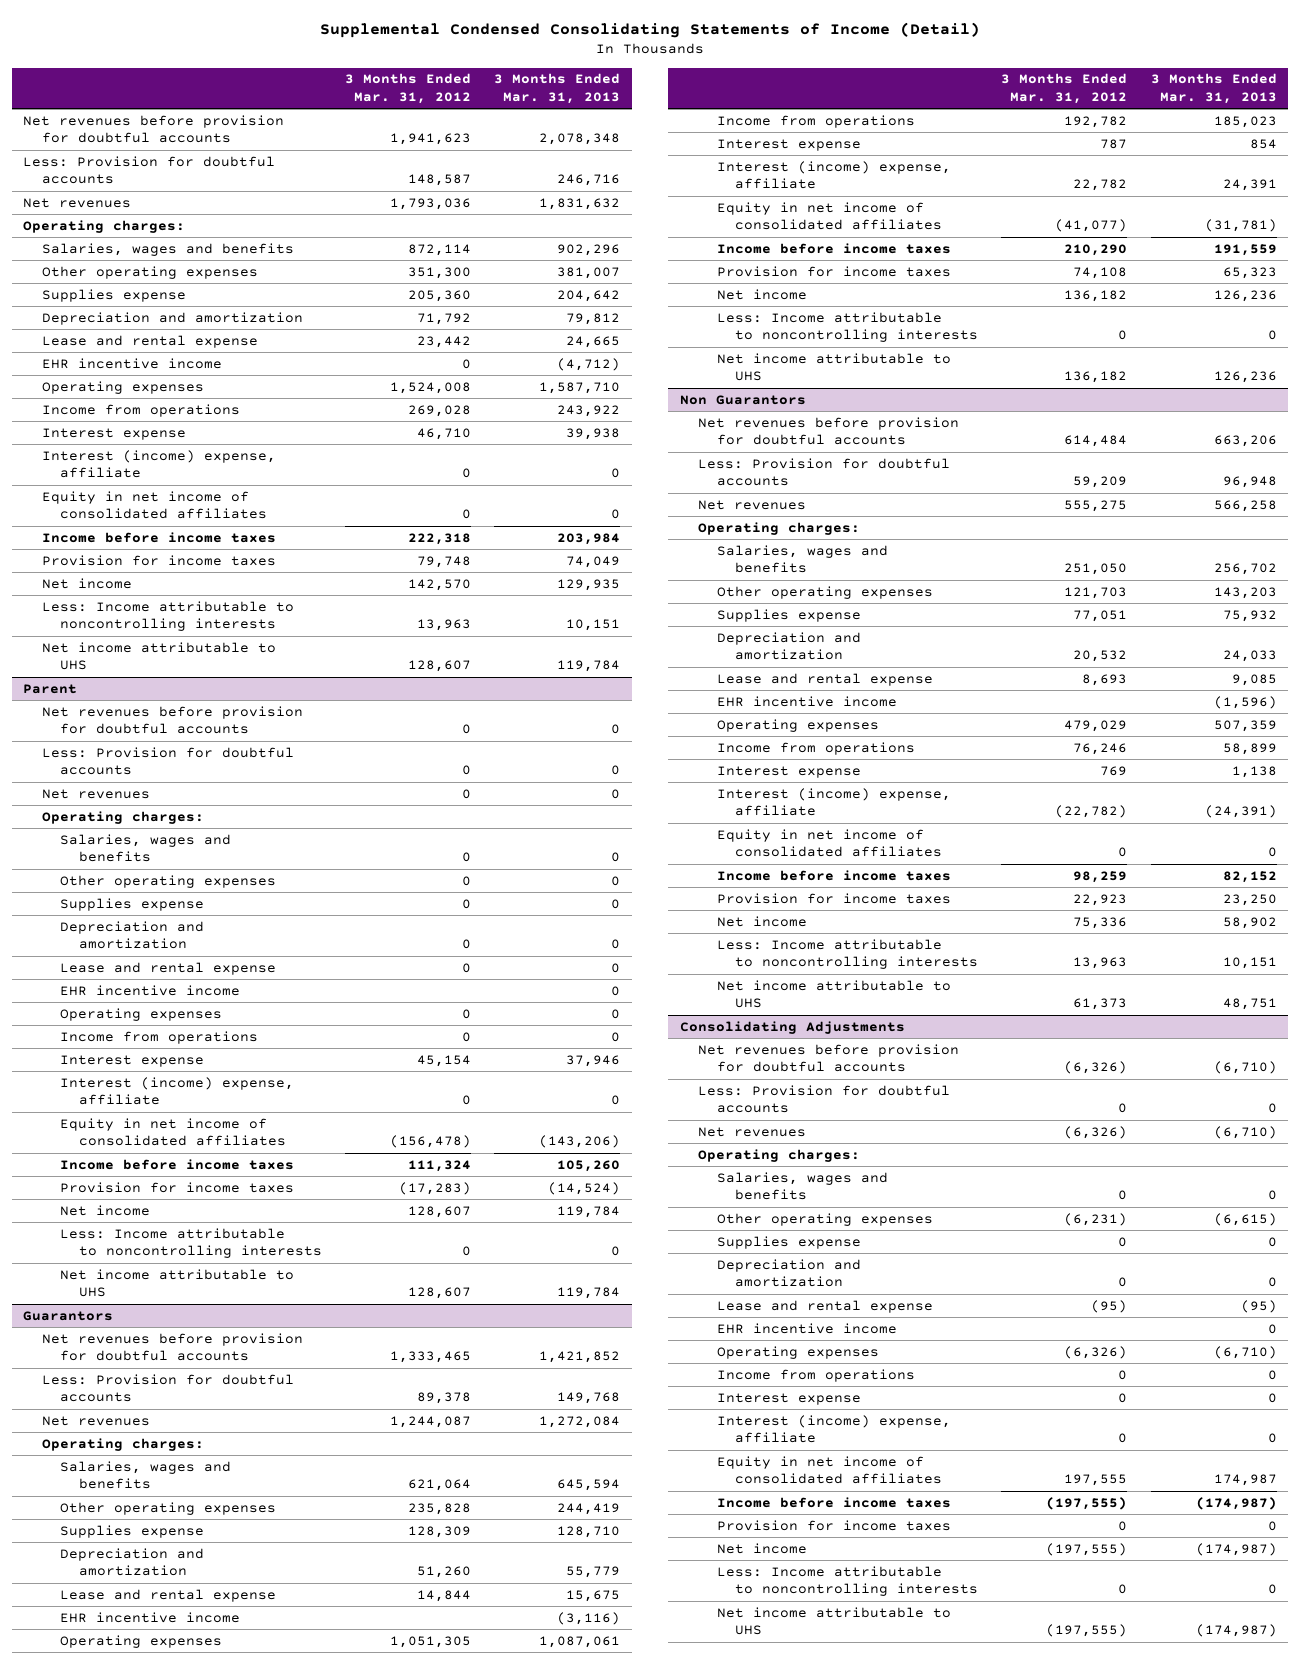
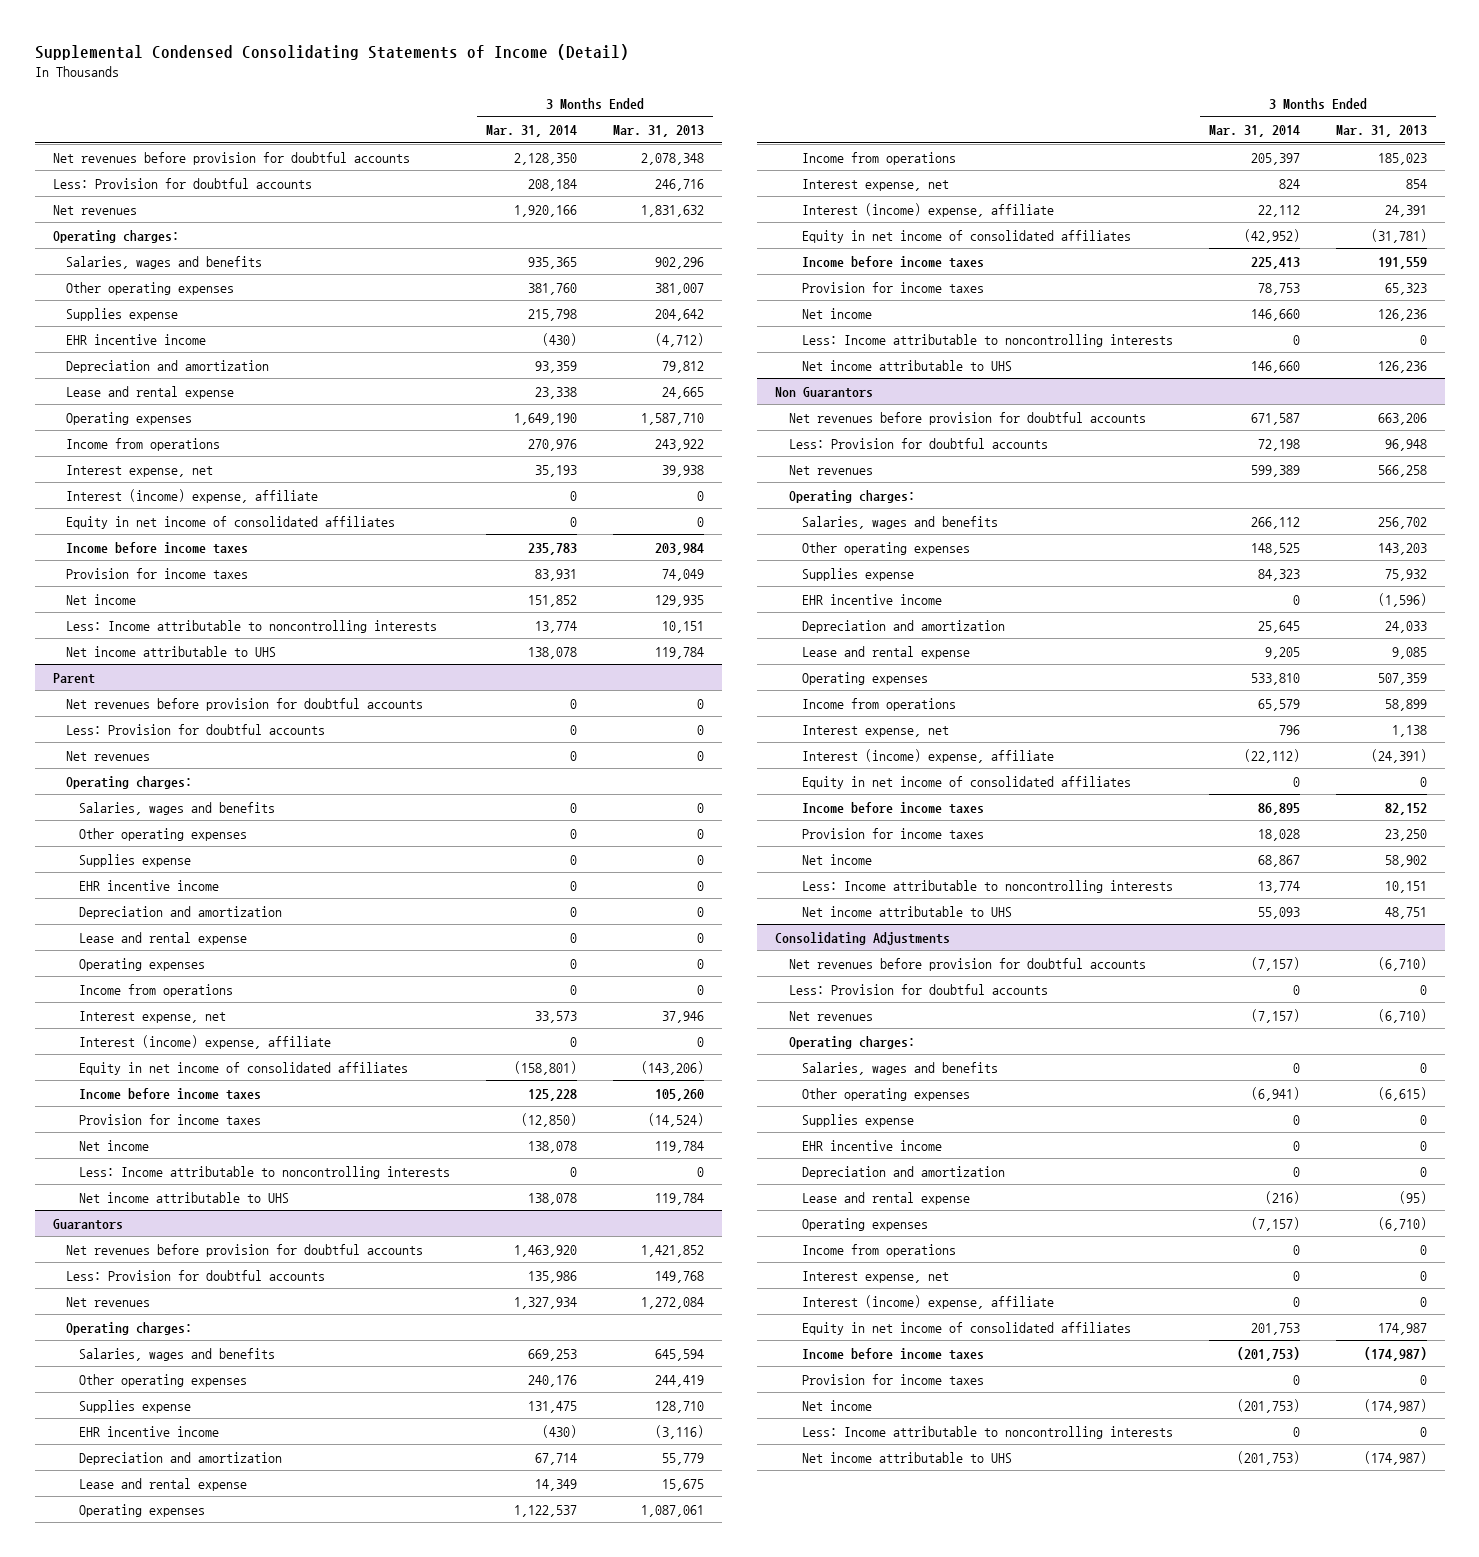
[345,73,472,105] 3 Months Ended Mar. 31, 2012 -> none
none -> [486,125,578,138] Mar. 31, 2014
[41,357,222,369] EHR incentive income -> [65,333,206,345] EHR incentive income
[41,427,186,440] Interest expense -> [65,464,213,477] Interest expense, net
[60,984,241,996] EHR incentive income -> [79,879,220,891] EHR incentive income
[60,1054,205,1067] Interest expense -> [79,1010,227,1023] Interest expense, net
[60,1611,241,1623] EHR incentive income -> [79,1425,220,1437] EHR incentive income
[716,138,861,151] Interest expense -> [802,178,950,191] Interest expense, net
[716,695,897,707] EHR incentive income -> [802,593,943,605] EHR incentive income
[716,765,861,778] Interest expense -> [802,724,950,737] Interest expense, net
[716,1322,897,1334] EHR incentive income -> [802,1139,943,1151] EHR incentive income
[716,1392,861,1405] Interest expense -> [802,1270,950,1283] Interest expense, net

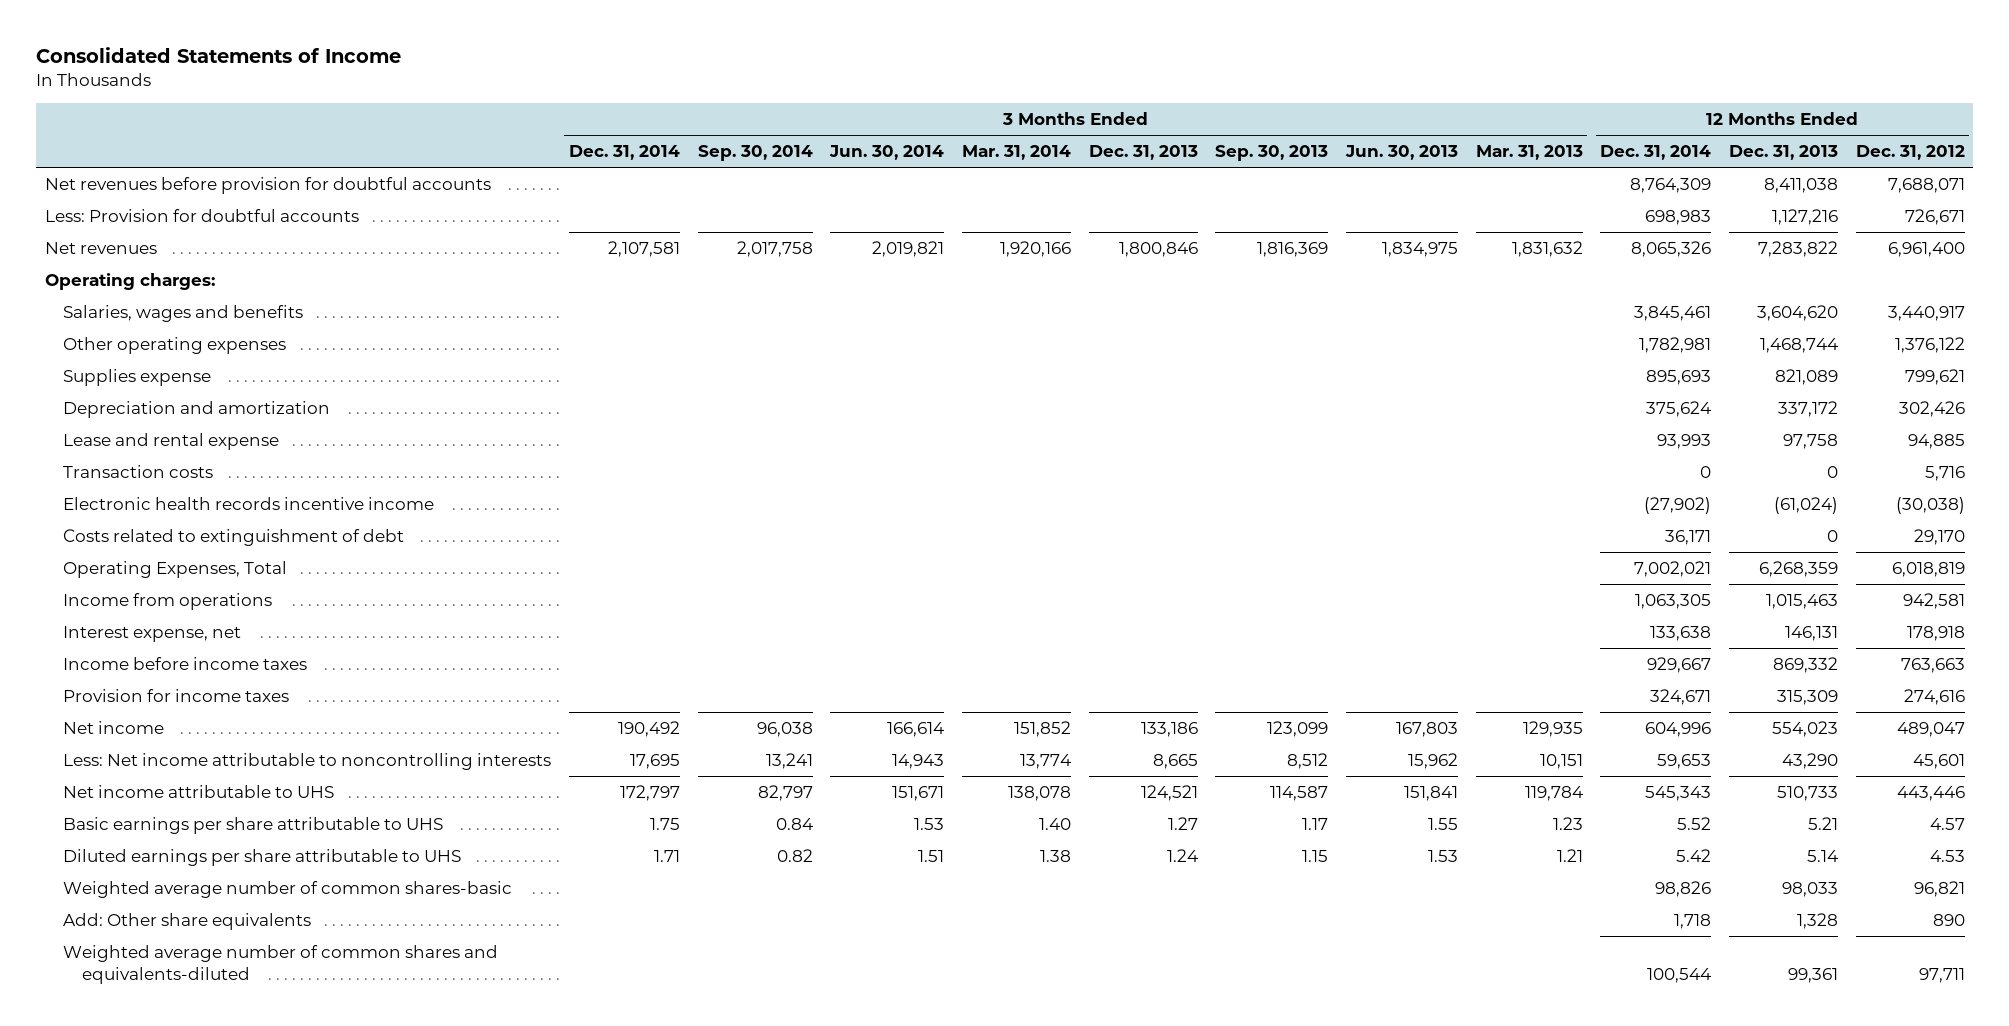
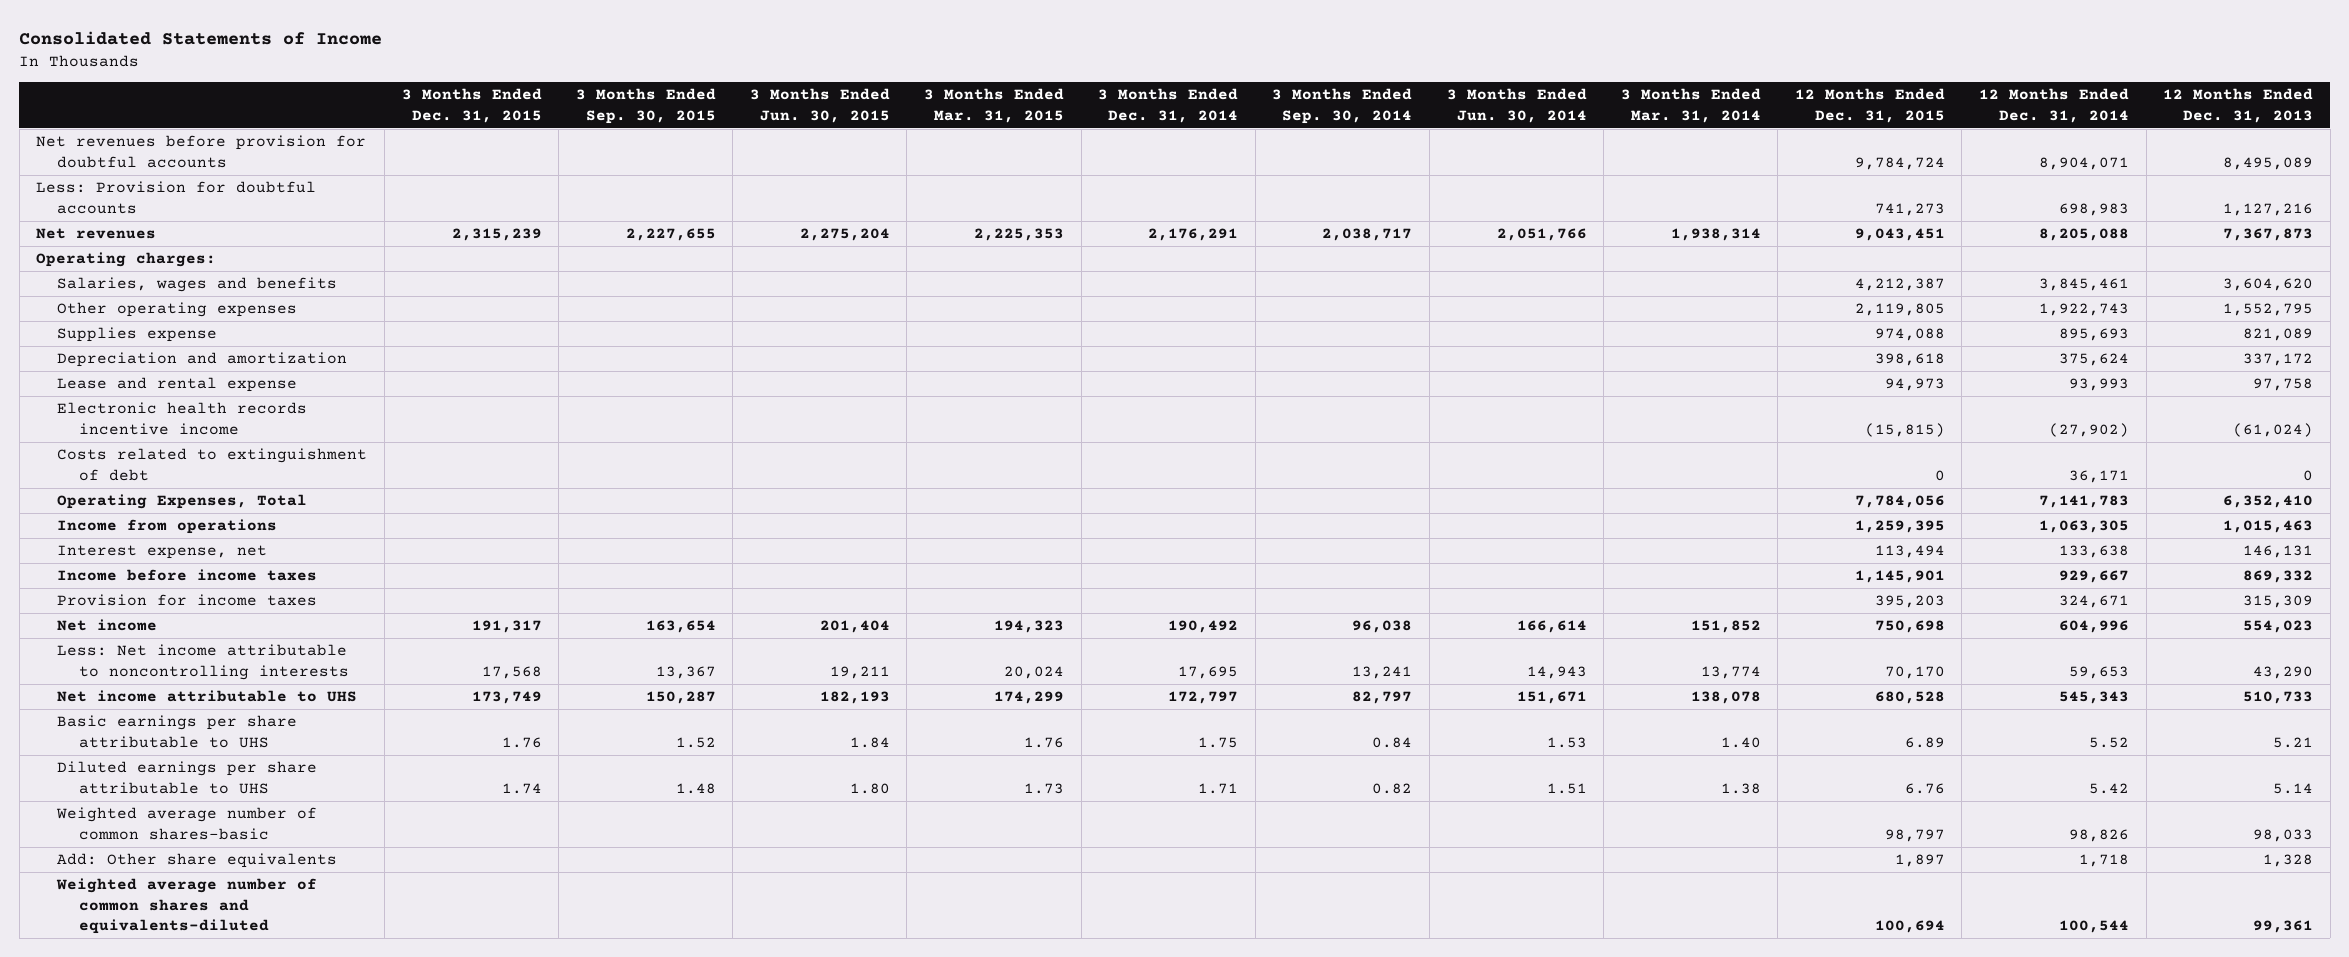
[1088,145,1198,161] Dec. 31, 2013 -> none
[1215,145,1329,162] Sep. 30, 2013 -> none
[1344,145,1458,161] Jun. 30, 2013 -> none
[1475,145,1583,161] Mar. 31, 2013 -> none
[1855,145,1965,161] Dec. 31, 2012 -> none
none -> [401,88,542,124] 3 Months Ended Dec. 31, 2015
none -> [575,88,716,125] 3 Months Ended Sep. 30, 2015
none -> [749,88,890,124] 3 Months Ended Jun. 30, 2015
none -> [924,88,1065,124] 3 Months Ended Mar. 31, 2015
none -> [1794,88,1945,124] 12 Months Ended Dec. 31, 2015
[1630,178,1712,194] 8,764,309 -> [2038,156,2129,170] 8,904,071
[1763,178,1838,194] 8,411,038 -> [2223,156,2314,170] 8,495,089
[607,241,680,258] 2,107,581 -> [1148,228,1239,242] 2,176,291
[736,241,813,258] 2,017,758 -> [1322,228,1413,242] 2,038,717
[872,241,945,258] 2,019,821 -> [1496,228,1587,242] 2,051,766
[999,241,1071,258] 1,920,166 -> [1670,228,1761,242] 1,938,314
[1631,241,1712,258] 8,065,326 -> [2038,228,2129,242] 8,205,088
[1757,241,1838,258] 7,283,822 -> [2223,228,2314,242] 7,367,873
[1639,337,1712,354] 1,782,981 -> [2038,303,2129,317] 1,922,743
[1759,338,1838,354] 1,468,744 -> [2223,303,2314,317] 1,552,795
[63,465,214,479] Transaction costs -> none
[1634,561,1712,578] 7,002,021 -> [2038,495,2129,509] 7,141,783
[1758,561,1838,578] 6,268,359 -> [2223,495,2314,509] 6,352,410

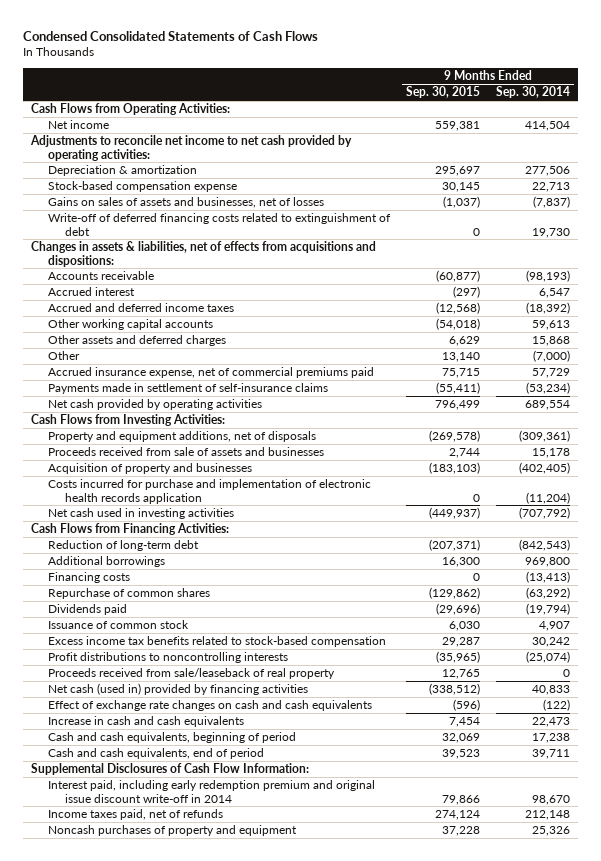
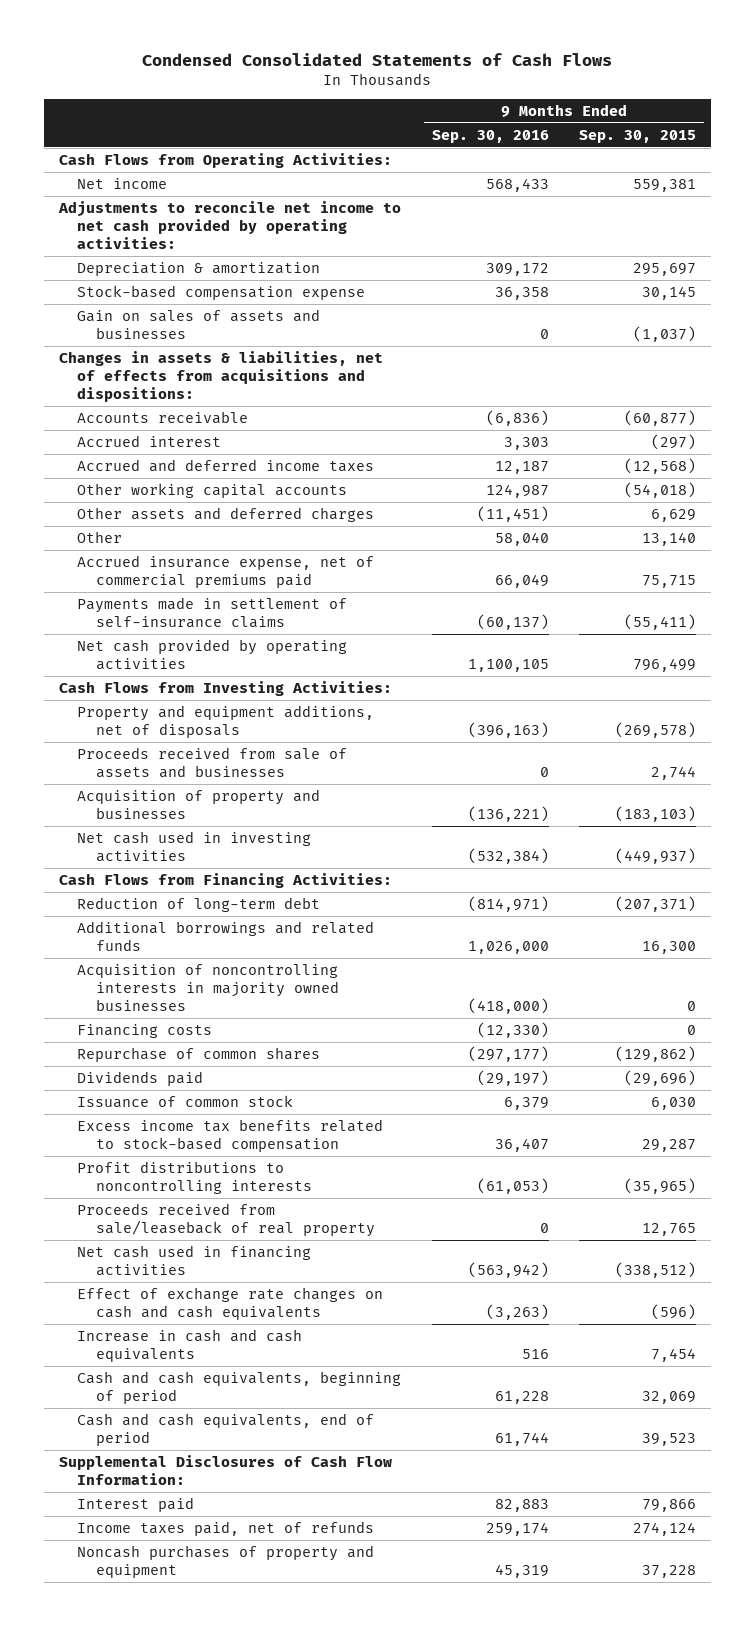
[495,86,570,99] Sep. 30, 2014 -> none
none -> [431,129,549,143] Sep. 30, 2016
[47,213,391,236] Write-off of deferred financing costs related to extinguishment of debt -> none
[47,197,324,209] Gains on sales of assets and businesses, net of losses -> [77,308,321,339] Gain on sales of assets and businesses
[47,479,371,504] Costs incurred for purchase and implementation of electronic health records application -> none
[47,556,165,568] Additional borrowings -> [77,920,375,951] Additional borrowings and related funds
none -> [77,963,340,1012] Acquisition of noncontrolling interests in majority owned businesses
[47,683,308,696] Net cash (used in) provided by financing activities -> [77,1244,312,1276] Net cash used in financing activities
[47,780,375,803] Interest paid, including early redemption premium and original issue discount write-off in 2014 -> [77,1496,195,1512] Interest paid

